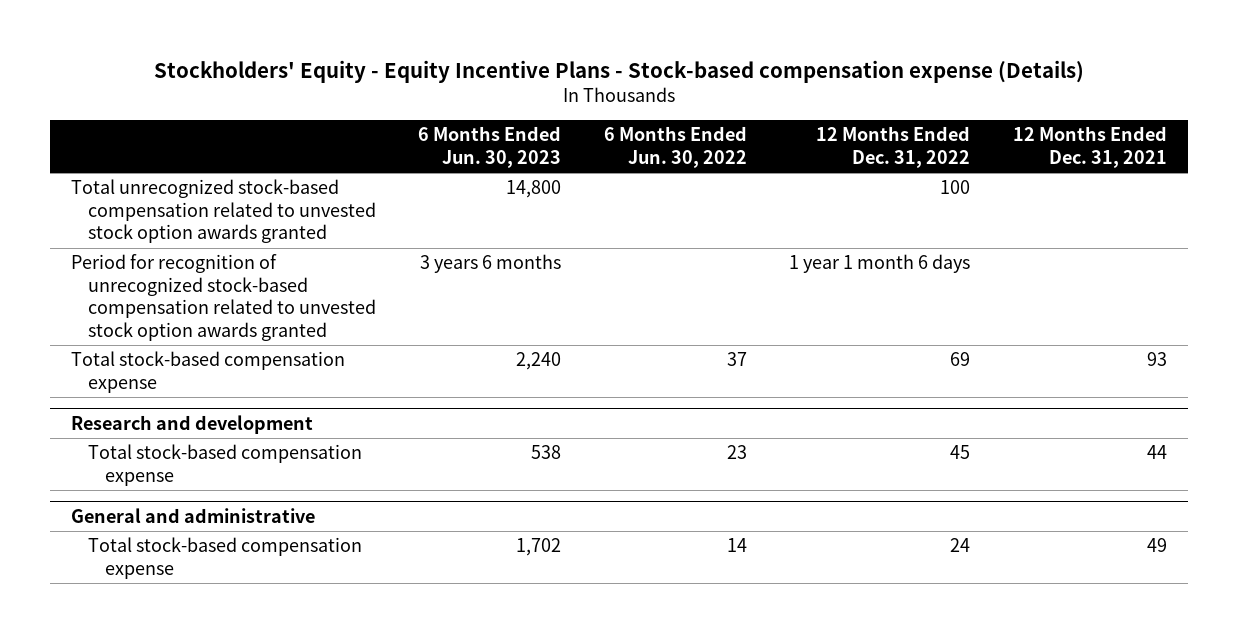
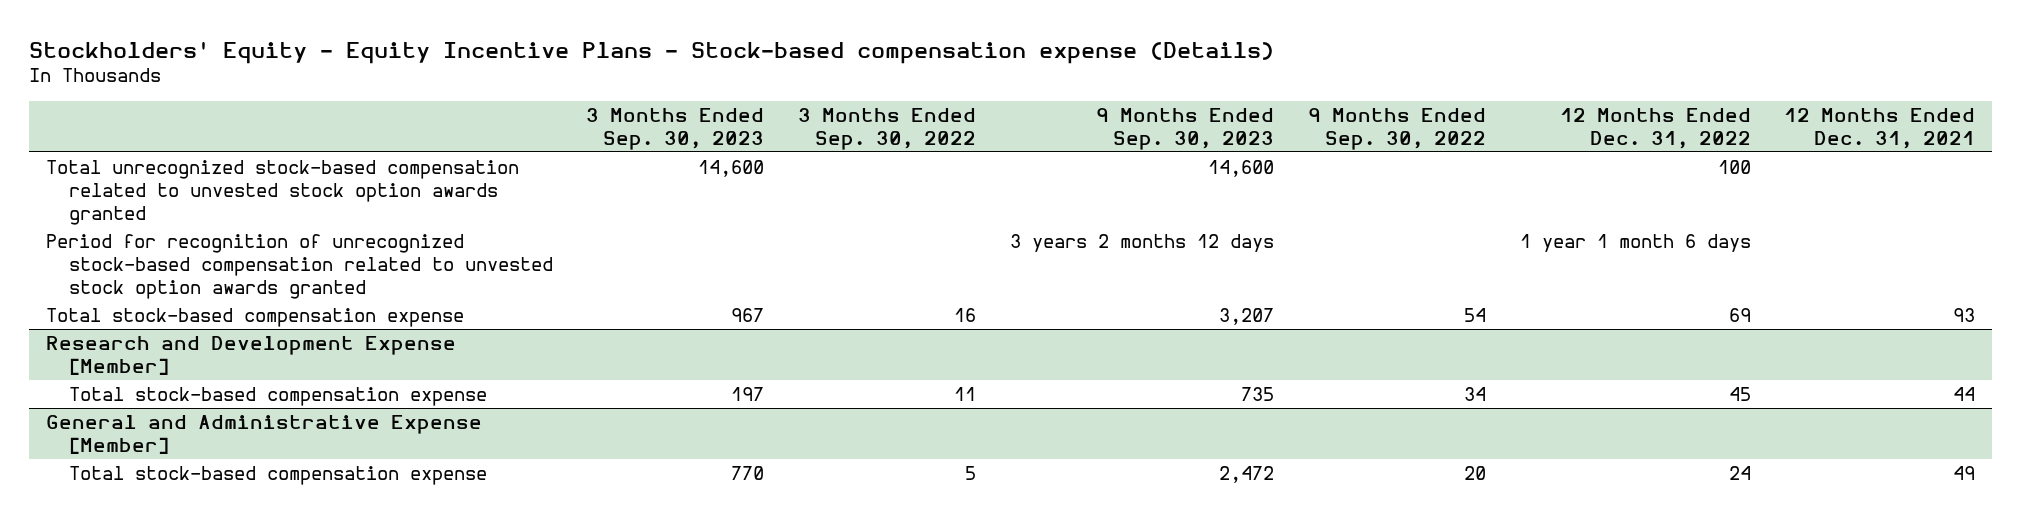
[418,126,562,168] 6 Months Ended Jun. 30, 2023 -> none
[603,126,747,168] 6 Months Ended Jun. 30, 2022 -> none
none -> [586,107,765,150] 3 Months Ended Sep. 30, 2023
none -> [798,107,977,150] 3 Months Ended Sep. 30, 2022
none -> [1096,107,1275,150] 9 Months Ended Sep. 30, 2023
none -> [1307,107,1486,150] 9 Months Ended Sep. 30, 2022
[71,414,314,434] Research and development -> [46,336,457,376] Research and Development Expense [Member]
[71,507,316,523] General and administrative -> [46,415,483,455] General and Administrative Expense [Member]

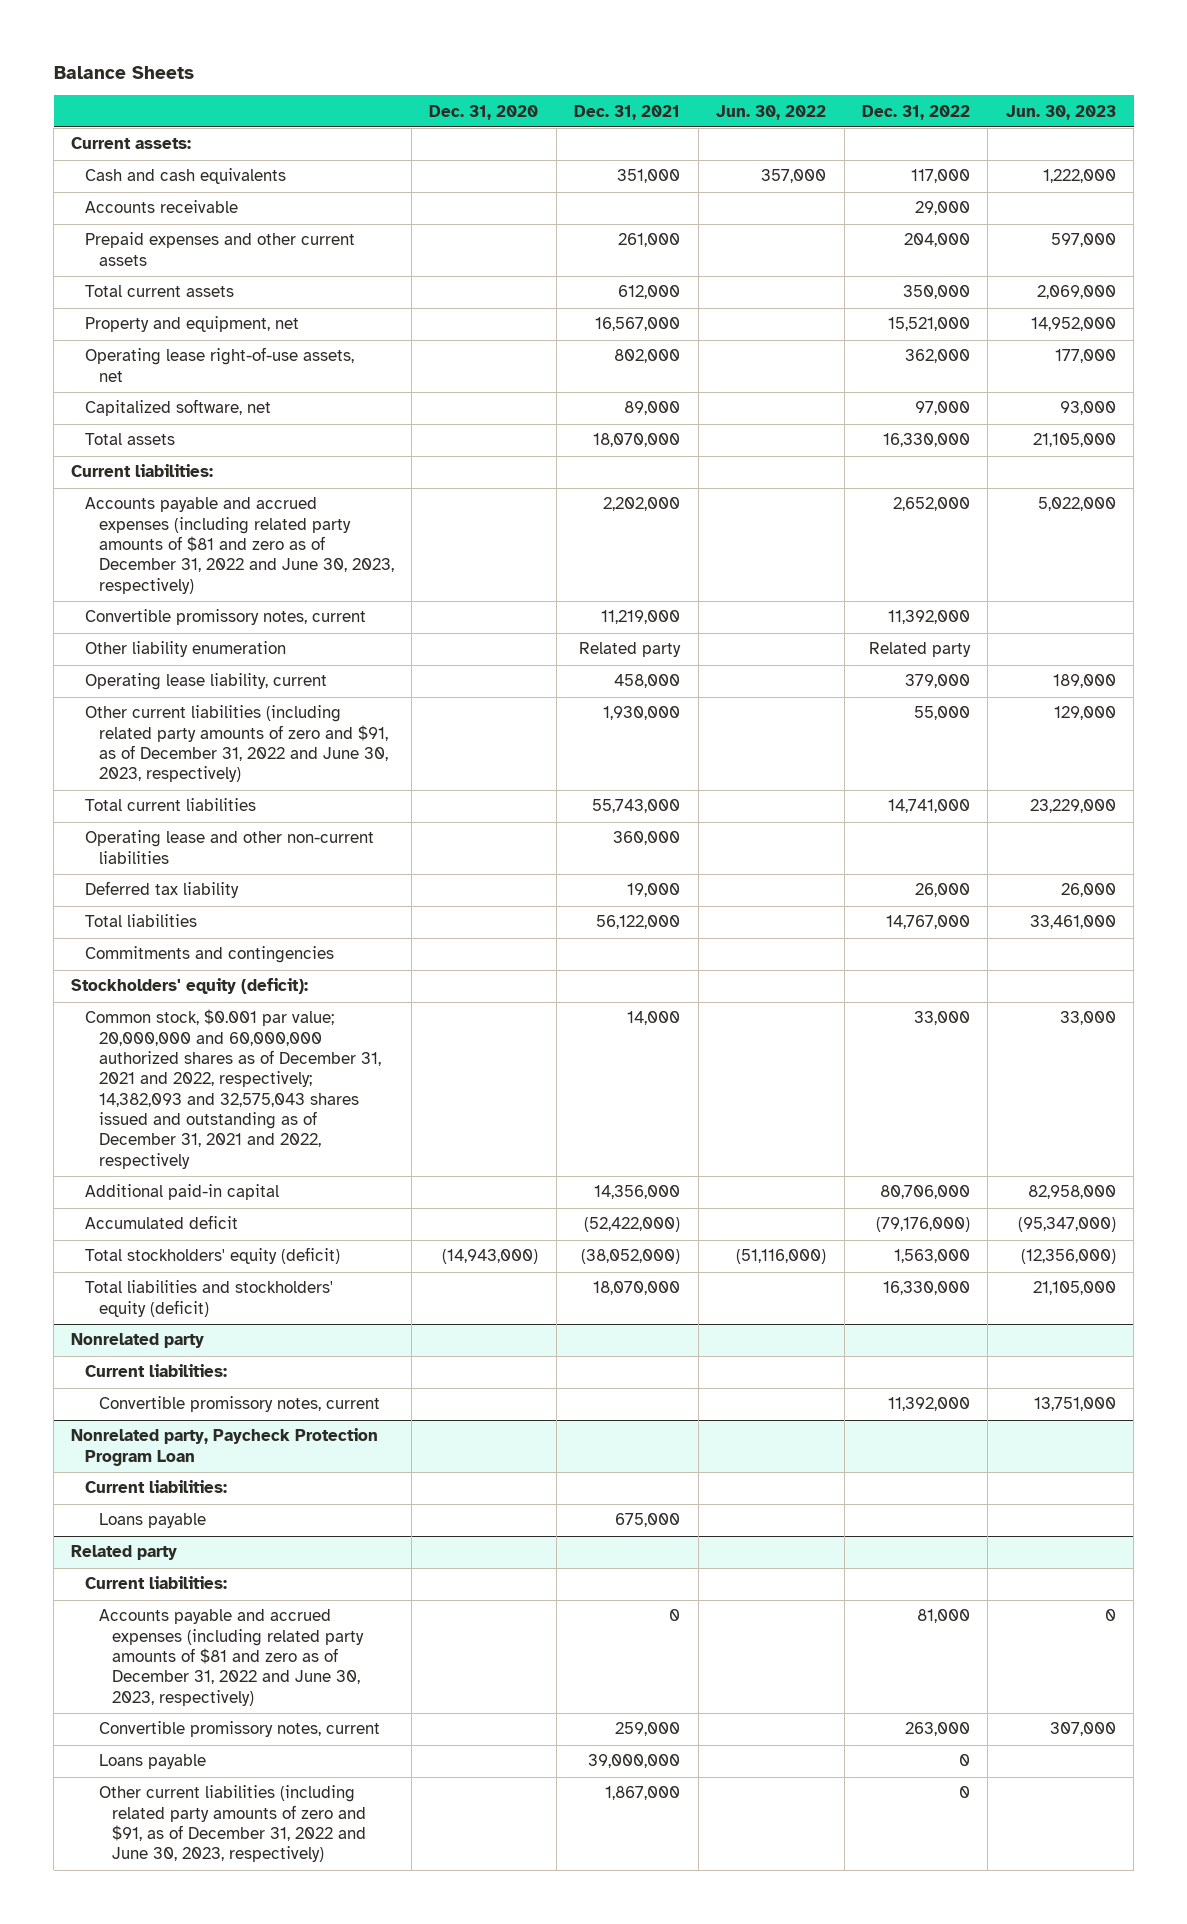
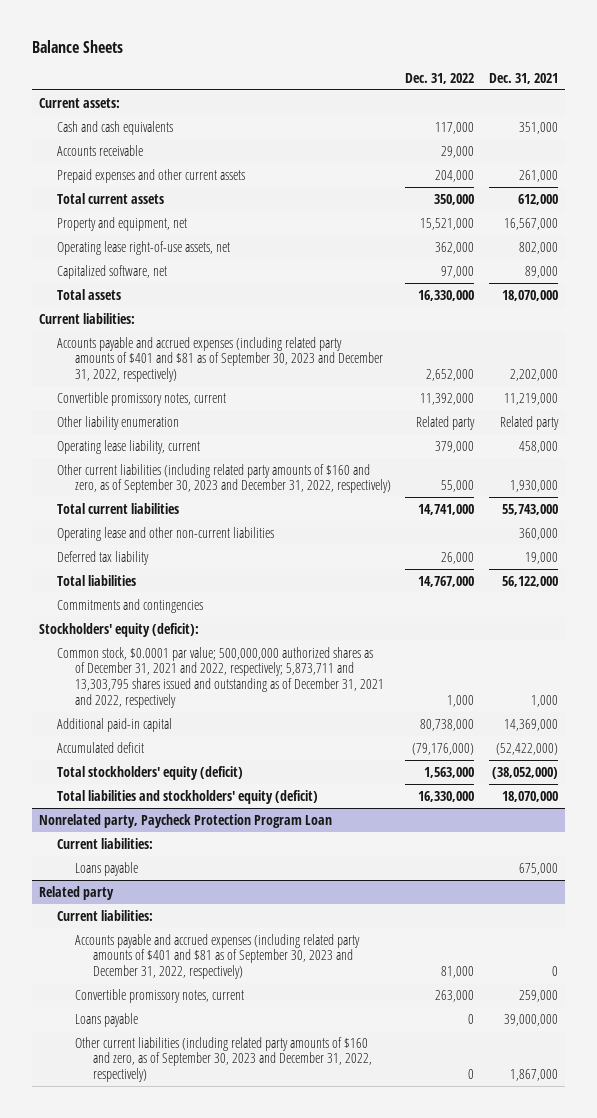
[429,104,539,120] Dec. 31, 2020 -> none
[716,104,827,120] Jun. 30, 2022 -> none
[1005,104,1116,120] Jun. 30, 2023 -> none
[85,497,394,594] Accounts payable and accrued expenses (including related party amounts of $81 and zero as of December 31, 2022 and June 30, 2023, respectively) -> [56,336,383,383] Accounts payable and accrued expenses (including related party amounts of $401 and $81 as of September 30, 2023 and December 31, 2022, respectively)
[85,705,388,783] Other current liabilities (including related party amounts of zero and $91, as of December 31, 2022 and June 30, 2023, respectively) -> [56,463,391,494] Other current liabilities (including related party amounts of $160 and zero, as of September 30, 2023 and December 31, 2022, respectively)
[85,1009,381,1169] Common stock, $0.001 par value; 20,000,000 and 60,000,000 authorized shares as of December 31, 2021 and 2022, respectively; 14,382,093 and 32,575,043 shares issued and outstanding as of December 31, 2021 and 2022, respectively -> [56,646,384,709] Common stock, $0.0001 par value; 500,000,000 authorized shares as of December 31, 2021 and 2022, respectively; 5,873,711 and 13,303,795 shares issued and outstanding as of December 31, 2021 and 2022, respectively
[627,1011,681,1026] 14,000 -> [530,695,558,708] 1,000
[914,1011,971,1026] 33,000 -> [447,695,475,708] 1,000
[594,1185,681,1200] 14,356,000 -> [503,718,558,731] 14,369,000
[880,1185,971,1200] 80,706,000 -> [420,718,475,731] 80,738,000
[71,1333,205,1349] Nonrelated party -> none
[85,1364,228,1378] Current liabilities: -> none
[98,1396,380,1413] Convertible promissory notes, current -> none
[98,1609,365,1706] Accounts payable and accrued expenses (including related party amounts of $81 and zero as of December 31, 2022 and June 30, 2023, respectively) -> [74,933,360,980] Accounts payable and accrued expenses (including related party amounts of $401 and $81 as of September 30, 2023 and December 31, 2022, respectively)
[98,1785,367,1863] Other current liabilities (including related party amounts of zero and $91, as of December 31, 2022 and June 30, 2023, respectively) -> [74,1036,372,1083] Other current liabilities (including related party amounts of $160 and zero, as of September 30, 2023 and December 31, 2022, respectively)

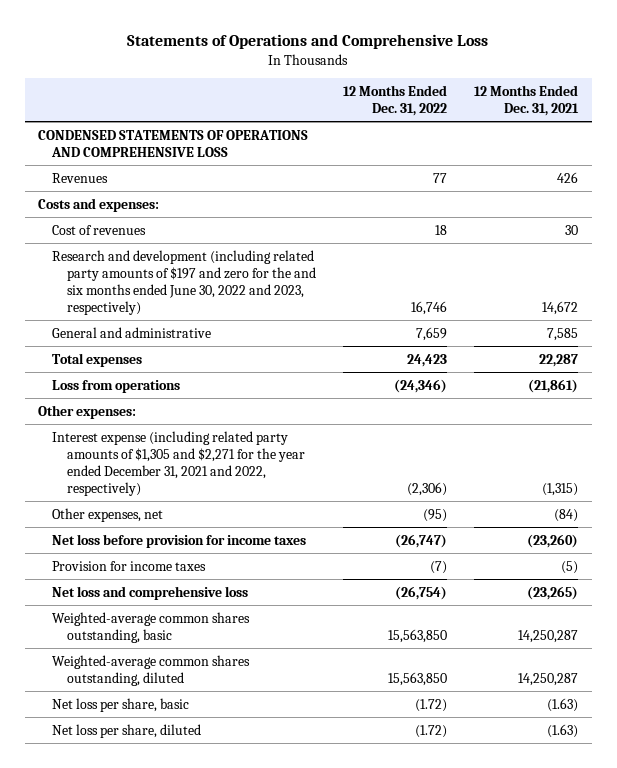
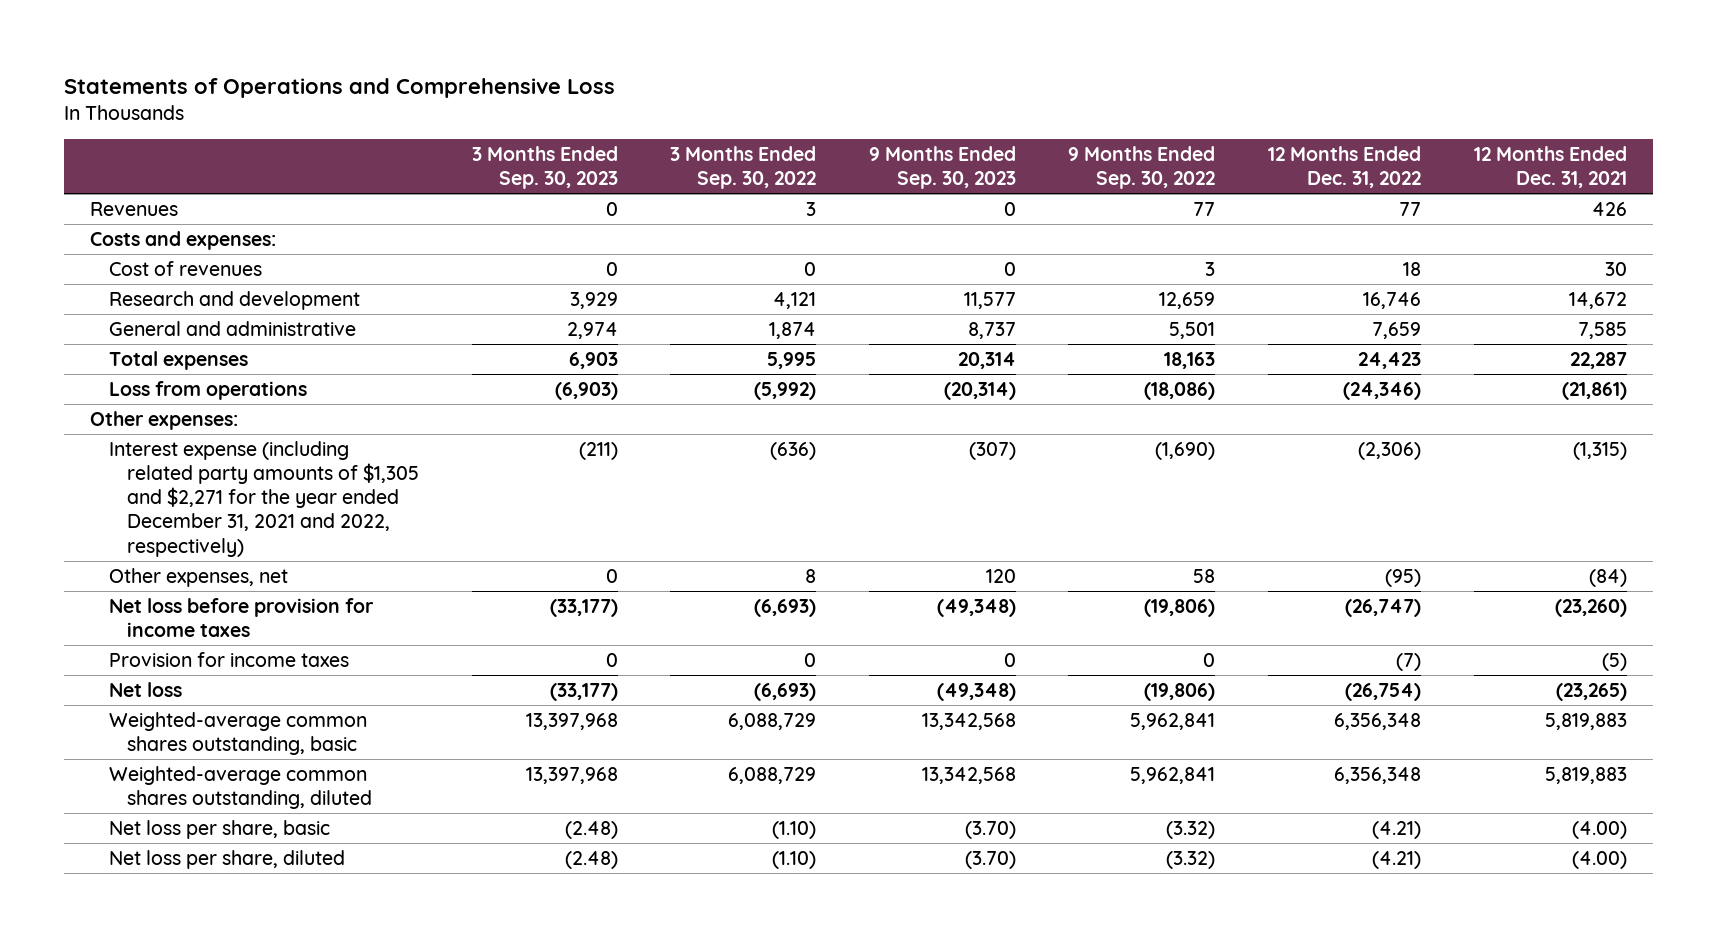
none -> [471,145,618,190] 3 Months Ended Sep. 30, 2023
none -> [670,145,817,190] 3 Months Ended Sep. 30, 2022
none -> [868,145,1016,190] 9 Months Ended Sep. 30, 2023
none -> [1068,145,1216,190] 9 Months Ended Sep. 30, 2022
[38,129,309,157] CONDENSED STATEMENTS OF OPERATIONS AND COMPREHENSIVE LOSS -> none
[52,249,316,315] Research and development (including related party amounts of $197 and zero for the and six months ended June 30, 2022 and 2023, respectively) -> [108,290,360,310] Research and development
[52,585,249,600] Net loss and comprehensive loss -> [108,681,182,697] Net loss
[387,628,447,643] 15,563,850 -> [1334,712,1422,730] 6,356,348
[518,629,579,643] 14,250,287 -> [1544,712,1627,730] 5,819,883
[387,671,447,686] 15,563,850 -> [1334,766,1422,784] 6,356,348
[518,672,579,686] 14,250,287 -> [1544,766,1627,784] 5,819,883
[414,698,447,712] (1.72) -> [1372,820,1422,839] (4.21)
[547,697,579,712] (1.63) -> [1571,820,1627,839] (4.00)
[414,724,447,738] (1.72) -> [1372,850,1422,869] (4.21)
[547,723,579,738] (1.63) -> [1571,850,1627,869] (4.00)

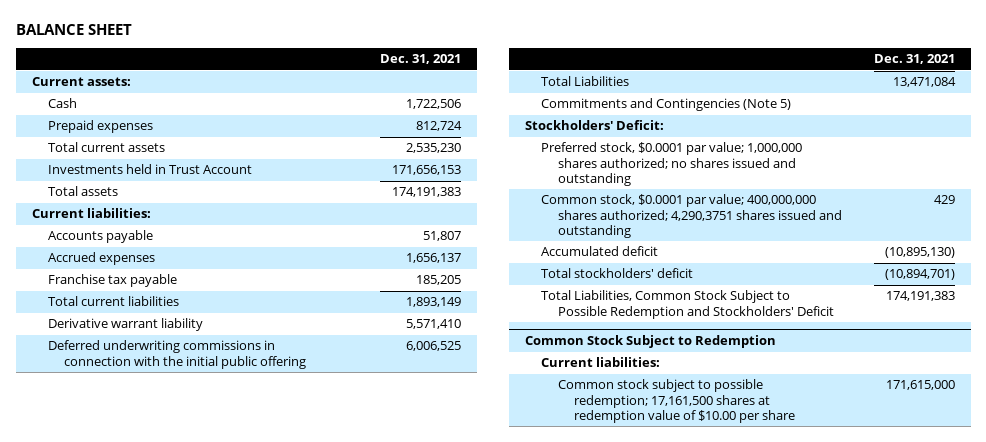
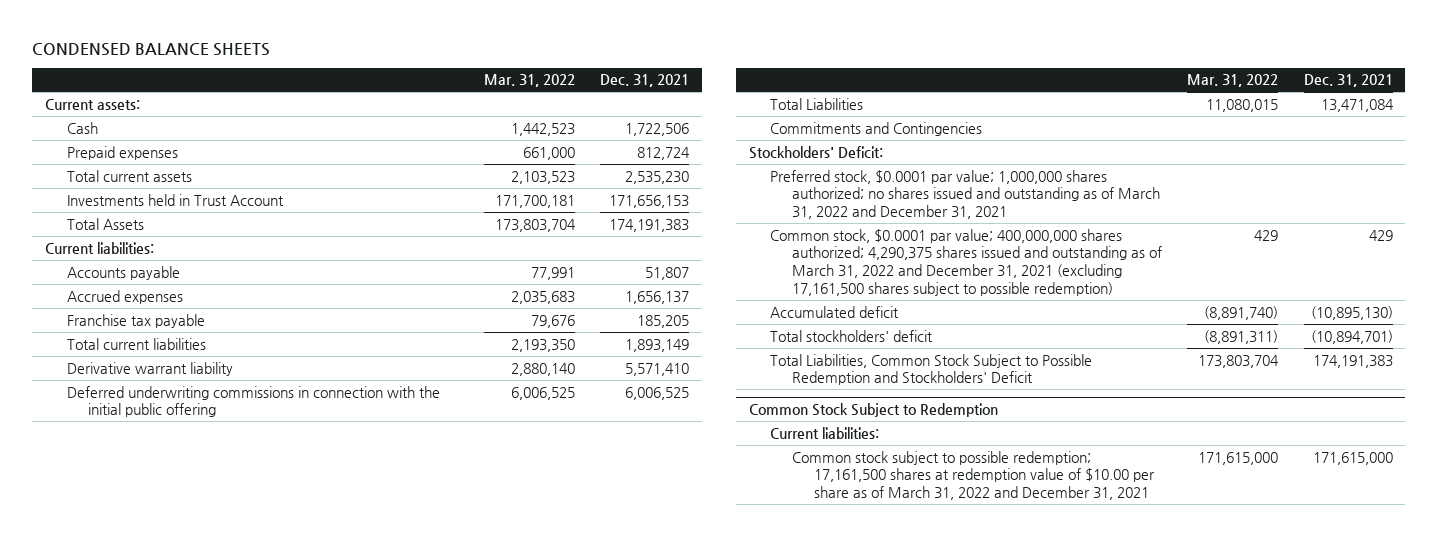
[15,24,132,36] BALANCE SHEET -> [32,42,271,56] CONDENSED BALANCE SHEETS
none -> [483,74,575,88] Mar. 31, 2022
[47,186,118,197] Total assets -> [66,217,144,230] Total Assets
[541,98,792,112] Commitments and Contingencies (Note 5) -> [770,121,983,136] Commitments and Contingencies
[541,142,803,186] Preferred stock, $0.0001 par value; 1,000,000 shares authorized; no shares issued and outstanding -> [770,169,1161,220] Preferred stock, $0.0001 par value; 1,000,000 shares authorized; no shares issued and outstanding as of March 31, 2022 and December 31, 2021
[541,194,842,238] Common stock, $0.0001 par value; 400,000,000 shares authorized; 4,290,3751 shares issued and outstanding -> [770,228,1163,296] Common stock, $0.0001 par value; 400,000,000 shares authorized; 4,290,375 shares issued and outstanding as of March 31, 2022 and December 31, 2021 (excluding 17,161,500 shares subject to possible redemption)
[557,379,795,423] Common stock subject to possible redemption; 17,161,500 shares at redemption value of $10.00 per share -> [792,450,1156,501] Common stock subject to possible redemption; 17,161,500 shares at redemption value of $10.00 per share as of March 31, 2022 and December 31, 2021

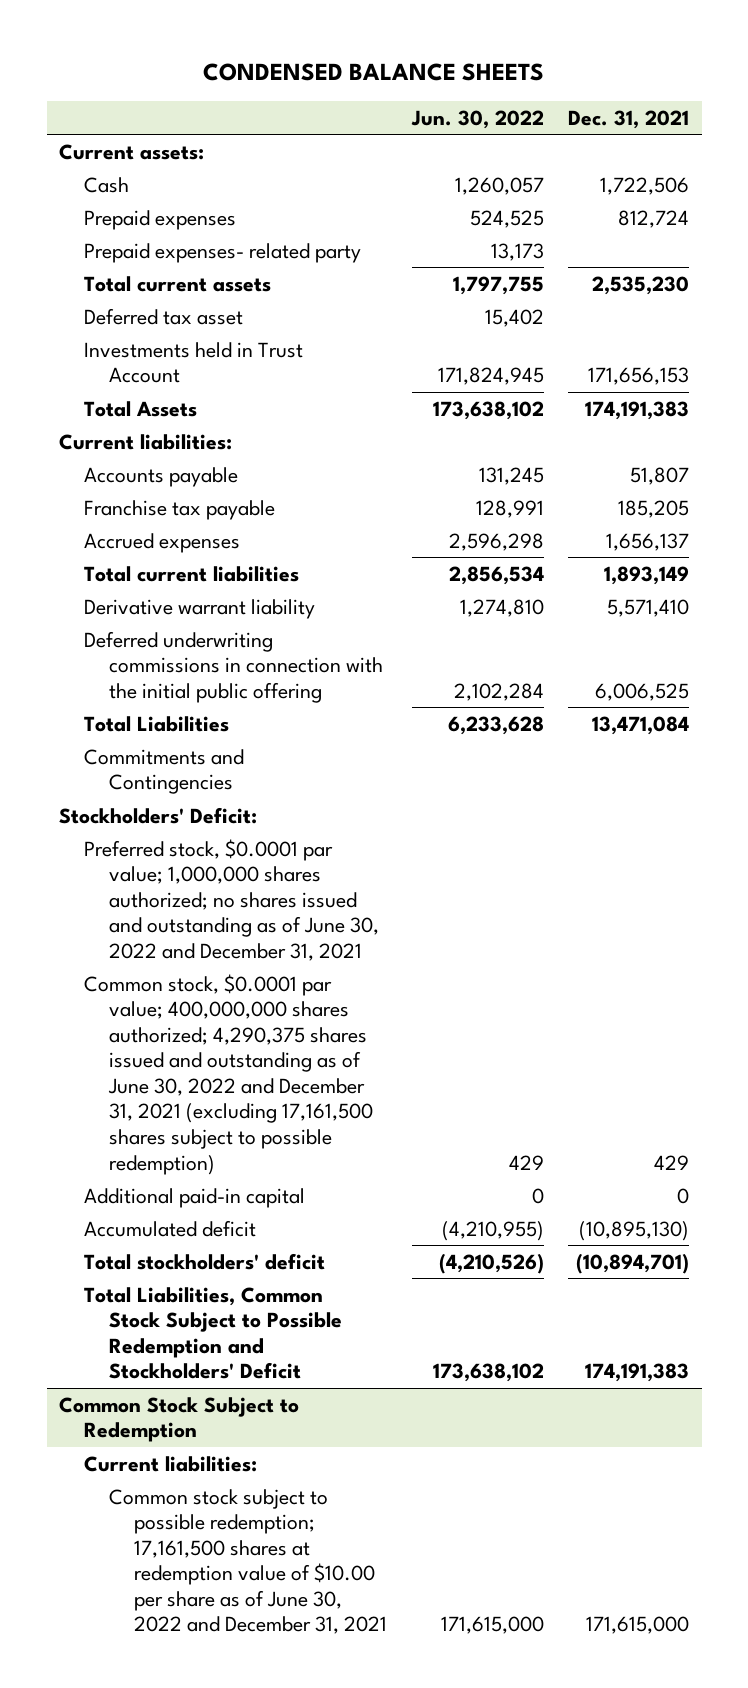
[483,74,575,88] Mar. 31, 2022 -> none
none -> [410,109,544,129] Jun. 30, 2022
none -> [84,242,362,263] Prepaid expenses- related party
none -> [84,307,244,325] Deferred tax asset
[66,289,183,304] Accrued expenses -> [84,532,241,553] Accrued expenses
[770,169,1161,220] Preferred stock, $0.0001 par value; 1,000,000 shares authorized; no shares issued and outstanding as of March 31, 2022 and December 31, 2021 -> [84,838,380,961] Preferred stock, $0.0001 par value; 1,000,000 shares authorized; no shares issued and outstanding as of June 30, 2022 and December 31, 2021
[770,228,1163,296] Common stock, $0.0001 par value; 400,000,000 shares authorized; 4,290,375 shares issued and outstanding as of March 31, 2022 and December 31, 2021 (excluding 17,161,500 shares subject to possible redemption) -> [84,973,374,1175] Common stock, $0.0001 par value; 400,000,000 shares authorized; 4,290,375 shares issued and outstanding as of June 30, 2022 and December 31, 2021 (excluding 17,161,500 shares subject to possible redemption)
none -> [84,1187,306,1208] Additional paid-in capital
[792,450,1156,501] Common stock subject to possible redemption; 17,161,500 shares at redemption value of $10.00 per share as of March 31, 2022 and December 31, 2021 -> [109,1488,387,1635] Common stock subject to possible redemption; 17,161,500 shares at redemption value of $10.00 per share as of June 30, 2022 and December 31, 2021

